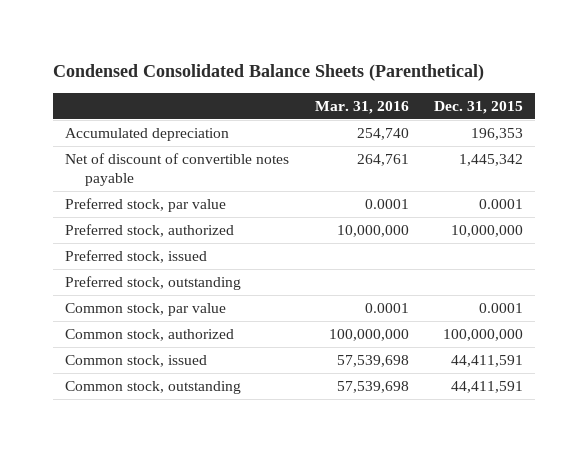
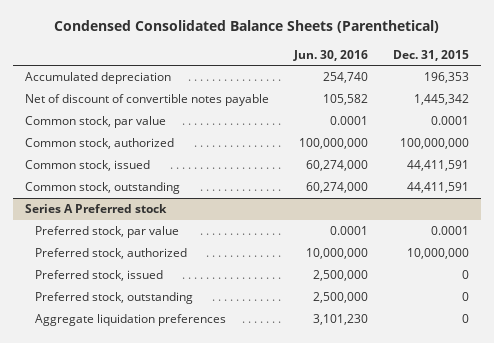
[314,100,409,114] Mar. 31, 2016 -> none
none -> [292,49,368,61] Jun. 30, 2016
[65,197,227,212] Preferred stock, par value -> none
[65,223,235,237] Preferred stock, authorized -> none
[65,249,208,263] Preferred stock, issued -> none
[65,275,242,290] Preferred stock, outstanding -> none
none -> [24,204,167,214] Series A Preferred stock
none -> [35,226,180,239] Preferred stock, par value
none -> [35,248,188,260] Preferred stock, authorized
none -> [35,270,164,282] Preferred stock, issued
none -> [35,292,194,305] Preferred stock, outstanding
none -> [35,314,227,327] Aggregate liquidation preferences

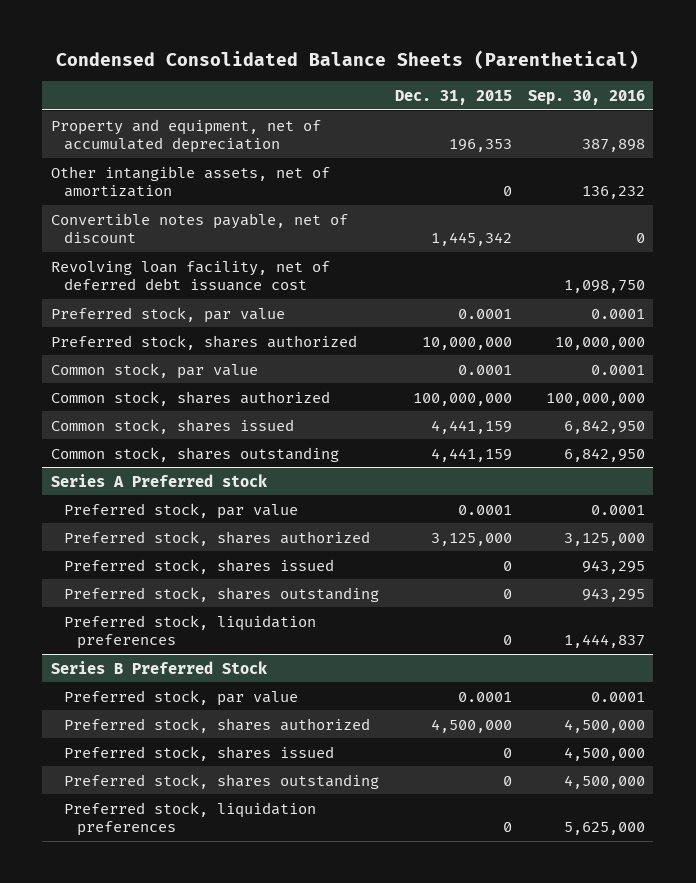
[292,49,368,61] Jun. 30, 2016 -> none
none -> [528,89,646,105] Sep. 30, 2016
[24,72,171,85] Accumulated depreciation -> [50,118,321,153] Property and equipment, net of accumulated depreciation
none -> [50,165,330,197] Other intangible assets, net of amortization
[24,94,269,107] Net of discount of convertible notes payable -> [50,212,348,243] Convertible notes payable, net of discount
none -> [50,260,330,291] Revolving loan facility, net of deferred debt issuance cost
none -> [50,306,285,323] Preferred stock, par value
none -> [50,334,357,350] Preferred stock, shares authorized
[24,138,174,150] Common stock, authorized -> [50,390,330,406] Common stock, shares authorized
[24,160,150,172] Common stock, issued -> [50,418,294,434] Common stock, shares issued
[406,160,469,172] 44,411,591 -> [431,419,513,434] 4,441,159
[24,182,180,195] Common stock, outstanding -> [50,446,339,462] Common stock, shares outstanding
[406,182,469,194] 44,411,591 -> [431,447,513,462] 4,441,159
[35,314,227,327] Aggregate liquidation preferences -> none
[35,248,188,260] Preferred stock, authorized -> [63,530,370,546] Preferred stock, shares authorized
[406,248,469,260] 10,000,000 -> [431,532,513,546] 3,125,000
[35,270,164,282] Preferred stock, issued -> [63,558,334,574] Preferred stock, shares issued
[35,292,194,305] Preferred stock, outstanding -> [63,586,379,602] Preferred stock, shares outstanding
none -> [63,614,316,649] Preferred stock, liquidation preferences
none -> [50,660,268,674] Series B Preferred Stock
none -> [63,689,298,706] Preferred stock, par value
none -> [63,717,370,733] Preferred stock, shares authorized
none -> [63,745,334,761] Preferred stock, shares issued
none -> [63,773,379,789] Preferred stock, shares outstanding
none -> [63,801,316,836] Preferred stock, liquidation preferences

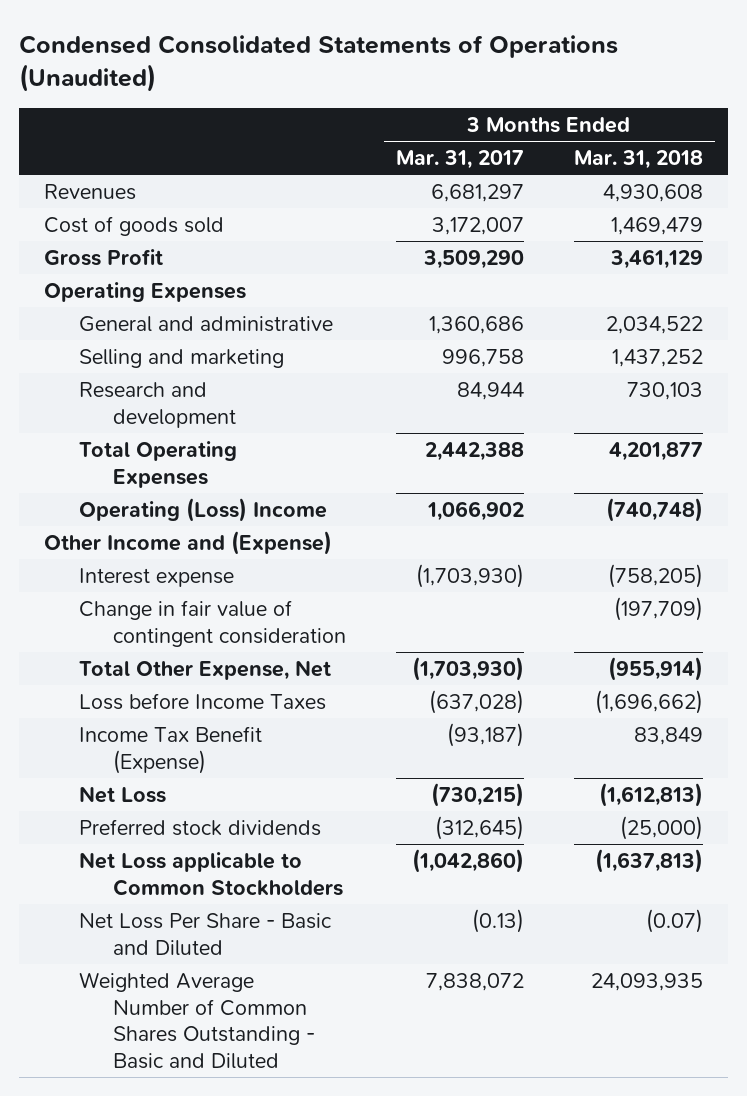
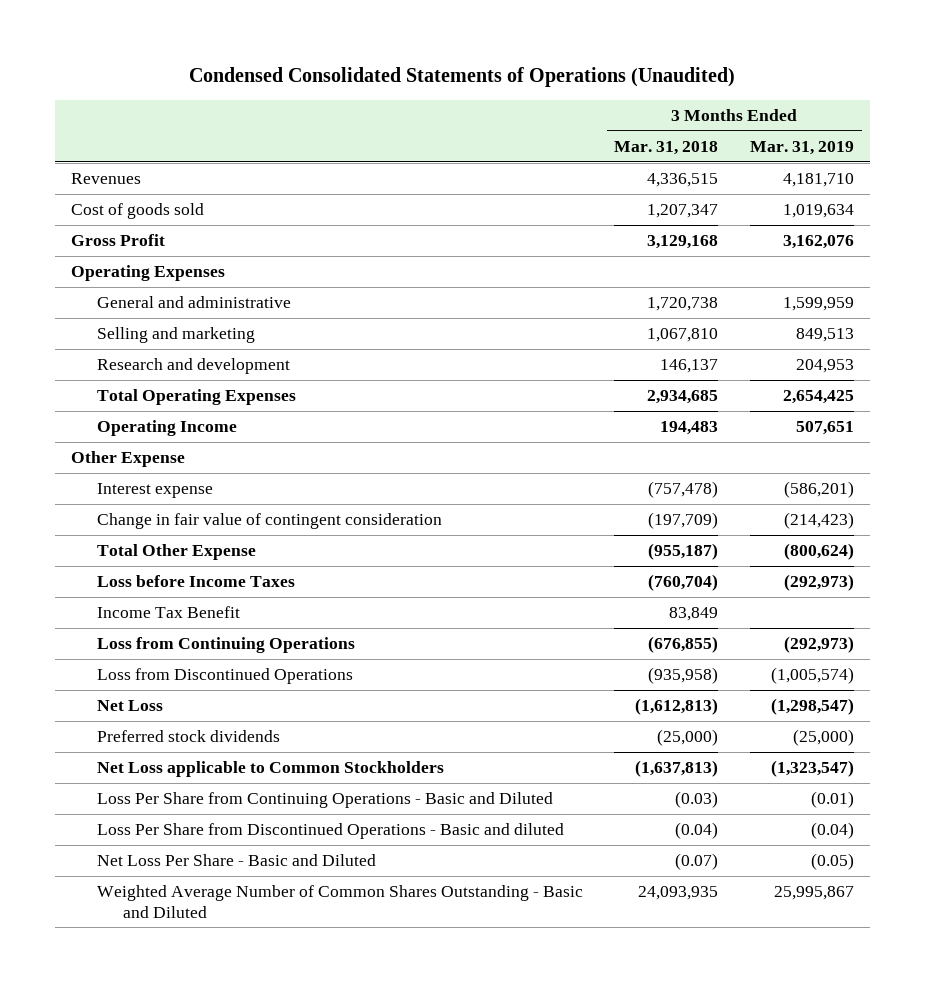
[396,150,525,170] Mar. 31, 2017 -> none
none -> [749,140,854,155] Mar. 31, 2019
[602,183,703,202] 4,930,608 -> [647,173,719,188] 4,336,515
[610,216,703,235] 1,469,479 -> [647,204,719,219] 1,207,347
[609,248,703,269] 3,461,129 -> [647,235,719,250] 3,129,168
[605,315,703,334] 2,034,522 -> [647,297,719,312] 1,720,738
[611,348,703,367] 1,437,252 -> [647,328,719,343] 1,067,810
[626,381,703,400] 730,103 -> [660,359,719,374] 146,137
[608,441,703,461] 4,201,877 -> [647,390,719,405] 2,934,685
[78,497,327,522] Operating (Loss) Income -> [96,420,237,437] Operating Income
[605,497,703,522] (740,748) -> [660,421,719,436] 194,483
[43,530,332,555] Other Income and (Expense) -> [70,451,185,468] Other Expense
[607,563,703,588] (758,205) -> [648,481,719,499] (757,478)
[78,659,331,680] Total Other Expense, Net -> [96,544,256,561] Total Other Expense
[607,656,703,681] (955,914) -> [648,543,719,561] (955,187)
[594,689,703,714] (1,696,662) -> [648,574,719,592] (760,704)
[78,725,262,774] Income Tax Benefit (Expense) -> [96,606,240,619] Income Tax Benefit
none -> [96,637,355,654] Loss from Continuing Operations
none -> [96,668,353,685] Loss from Discontinued Operations
none -> [96,792,553,809] Loss Per Share from Continuing Operations - Basic and Diluted
none -> [96,823,564,840] Loss Per Share from Discontinued Operations - Basic and diluted

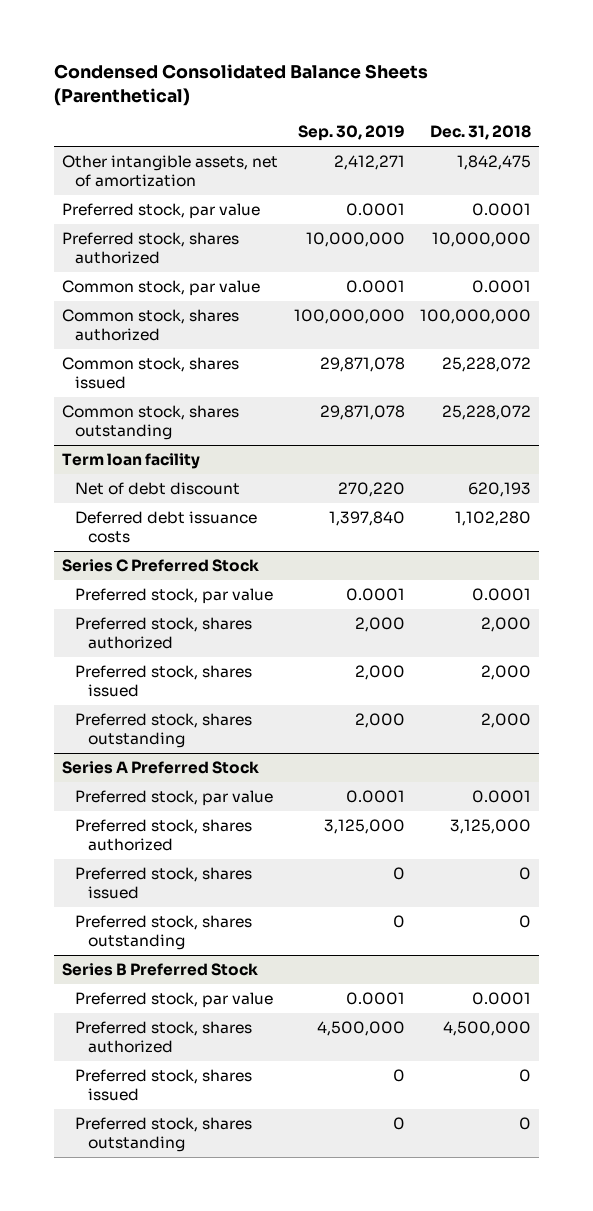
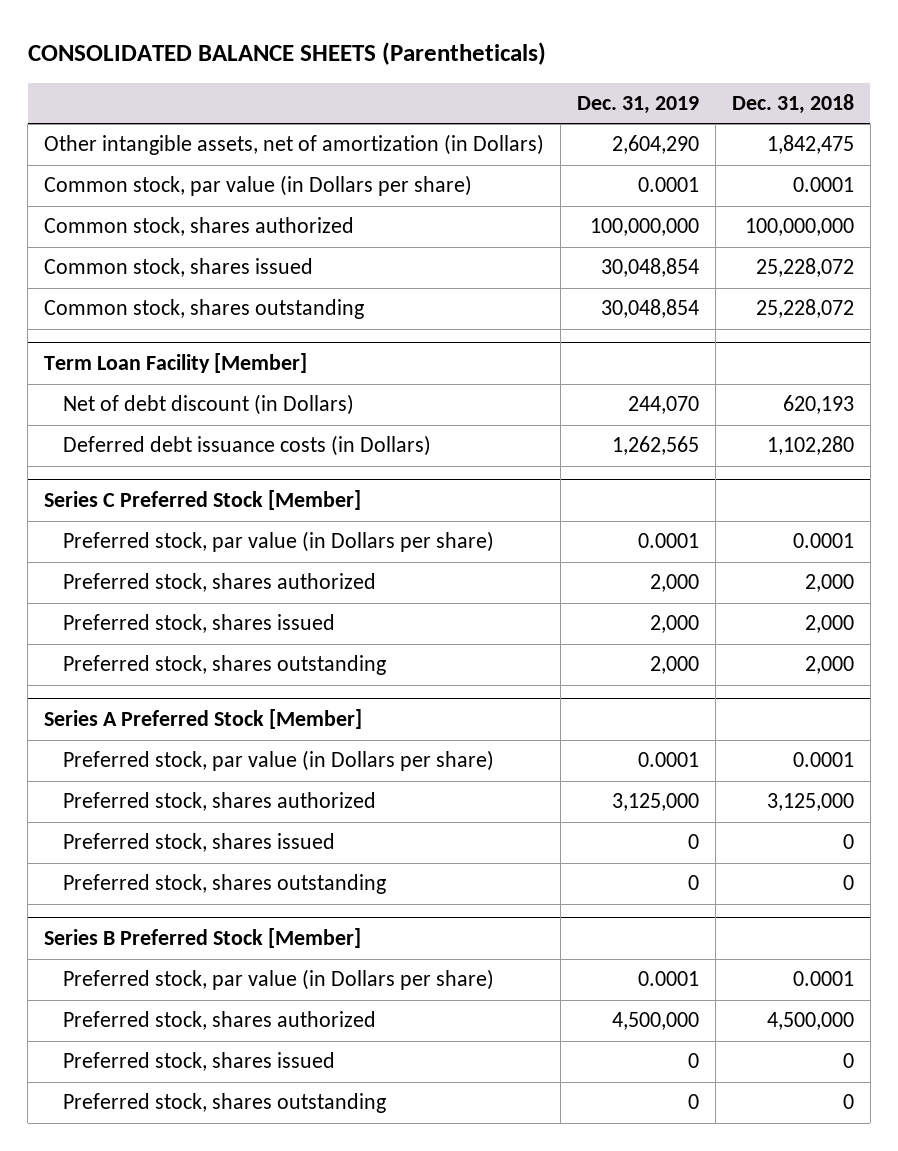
[53,63,428,106] Condensed Consolidated Balance Sheets (Parenthetical) -> [27,42,546,66] CONSOLIDATED BALANCE SHEETS (Parentheticals)
[297,125,405,142] Sep. 30, 2019 -> none
none -> [577,95,700,114] Dec. 31, 2019
[61,203,260,220] Preferred stock, par value -> none
[61,232,239,264] Preferred stock, shares authorized -> none
[61,155,278,187] Other intangible assets, net of amortization -> [44,134,545,156] Other intangible assets, net of amortization (in Dollars)
[61,280,260,297] Common stock, par value -> [44,175,473,197] Common stock, par value (in Dollars per share)
[61,453,200,470] Term loan facility -> [44,353,308,374] Term Loan Facility [Member]
[74,482,240,496] Net of debt discount -> [63,394,355,416] Net of debt discount (in Dollars)
[74,511,257,543] Deferred debt issuance costs -> [63,435,432,457] Deferred debt issuance costs (in Dollars)
[61,559,259,573] Series C Preferred Stock -> [44,490,362,511] Series C Preferred Stock [Member]
[74,588,273,605] Preferred stock, par value -> [63,531,495,553] Preferred stock, par value (in Dollars per share)
[61,761,259,775] Series A Preferred Stock -> [44,709,363,730] Series A Preferred Stock [Member]
[74,790,273,807] Preferred stock, par value -> [63,750,495,772] Preferred stock, par value (in Dollars per share)
[61,963,258,977] Series B Preferred Stock -> [44,928,362,949] Series B Preferred Stock [Member]
[74,992,273,1009] Preferred stock, par value -> [63,969,495,991] Preferred stock, par value (in Dollars per share)

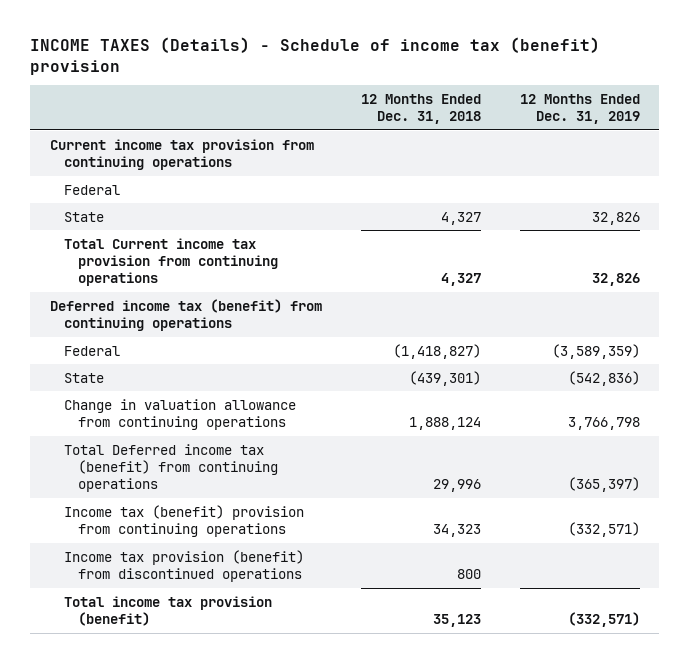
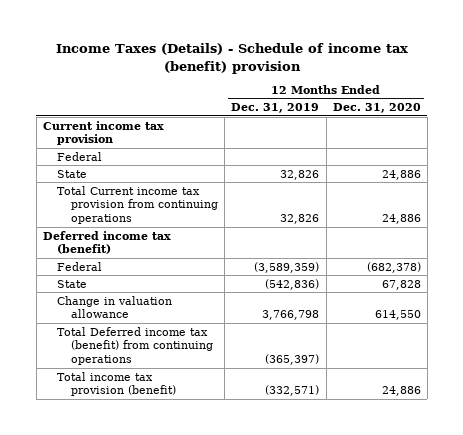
[30,36,601,75] INCOME TAXES (Details) - Schedule of income tax (benefit) provision -> [55,43,408,74] Income Taxes (Details) - Schedule of income tax (benefit) provision
[360,93,481,124] 12 Months Ended Dec. 31, 2018 -> none
none -> [332,103,421,114] Dec. 31, 2020
[49,138,314,170] Current income tax provision from continuing operations -> [42,120,164,146] Current income tax provision
[49,298,322,331] Deferred income tax (benefit) from continuing operations -> [42,230,171,255] Deferred income tax (benefit)
[63,398,296,430] Change in valuation allowance from continuing operations -> [56,295,172,319] Change in valuation allowance
[63,504,304,537] Income tax (benefit) provision from continuing operations -> none
[63,549,304,582] Income tax provision (benefit) from discontinued operations -> none

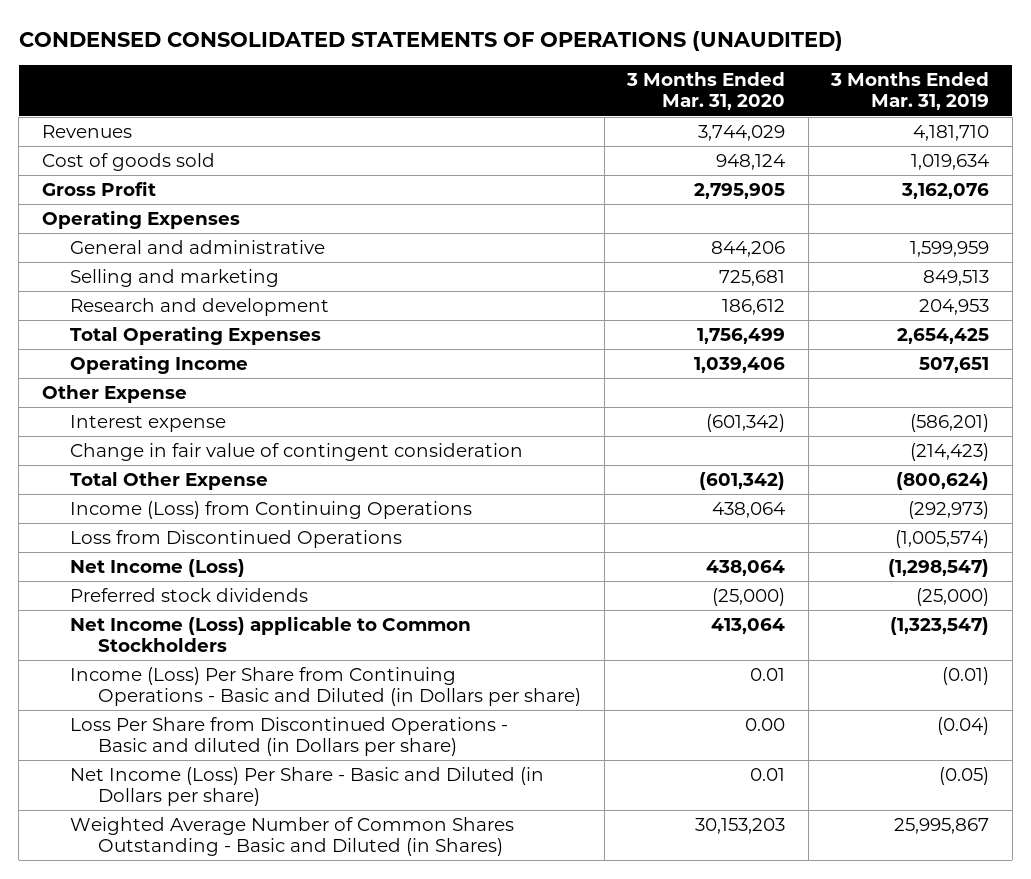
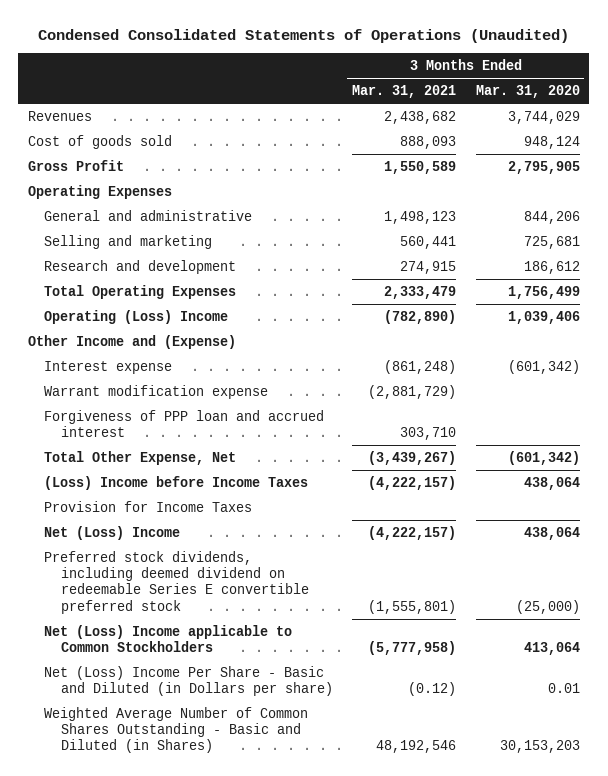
[18,31,843,52] CONDENSED CONSOLIDATED STATEMENTS OF OPERATIONS (UNAUDITED) -> [37,28,569,43] Condensed Consolidated Statements of Operations (Unaudited)
[830,72,990,111] 3 Months Ended Mar. 31, 2019 -> none
none -> [352,85,457,99] Mar. 31, 2021
[69,355,248,375] Operating Income -> [44,310,229,325] Operating (Loss) Income
[41,385,187,404] Other Expense -> [27,335,236,350] Other Income and (Expense)
[69,443,523,462] Change in fair value of contingent consideration -> none
[69,530,402,549] Loss from Discontinued Operations -> none
[69,667,582,707] Income (Loss) Per Share from Continuing Operations - Basic and Diluted (in Dollars per share) -> none
[69,717,508,757] Loss Per Share from Discontinued Operations - Basic and diluted (in Dollars per share) -> none
none -> [44,385,269,400] Warrant modification expense
none -> [44,410,325,438] Forgiveness of PPP loan and accrued interest
[69,472,268,491] Total Other Expense -> [44,451,237,466] Total Other Expense, Net
[69,501,472,520] Income (Loss) from Continuing Operations -> [44,476,309,491] (Loss) Income before Income Taxes
none -> [44,501,253,513] Provision for Income Taxes
[69,559,245,578] Net Income (Loss) -> [44,526,181,541] Net (Loss) Income
[69,588,308,603] Preferred stock dividends -> [44,551,309,614] Preferred stock dividends, including deemed dividend on redeemable Series E convertible preferred stock
[69,616,471,653] Net Income (Loss) applicable to Common Stockholders -> [44,625,293,653] Net (Loss) Income applicable to Common Stockholders
[69,767,544,807] Net Income (Loss) Per Share - Basic and Diluted (in Dollars per share) -> [44,666,333,697] Net (Loss) Income Per Share - Basic and Diluted (in Dollars per share)

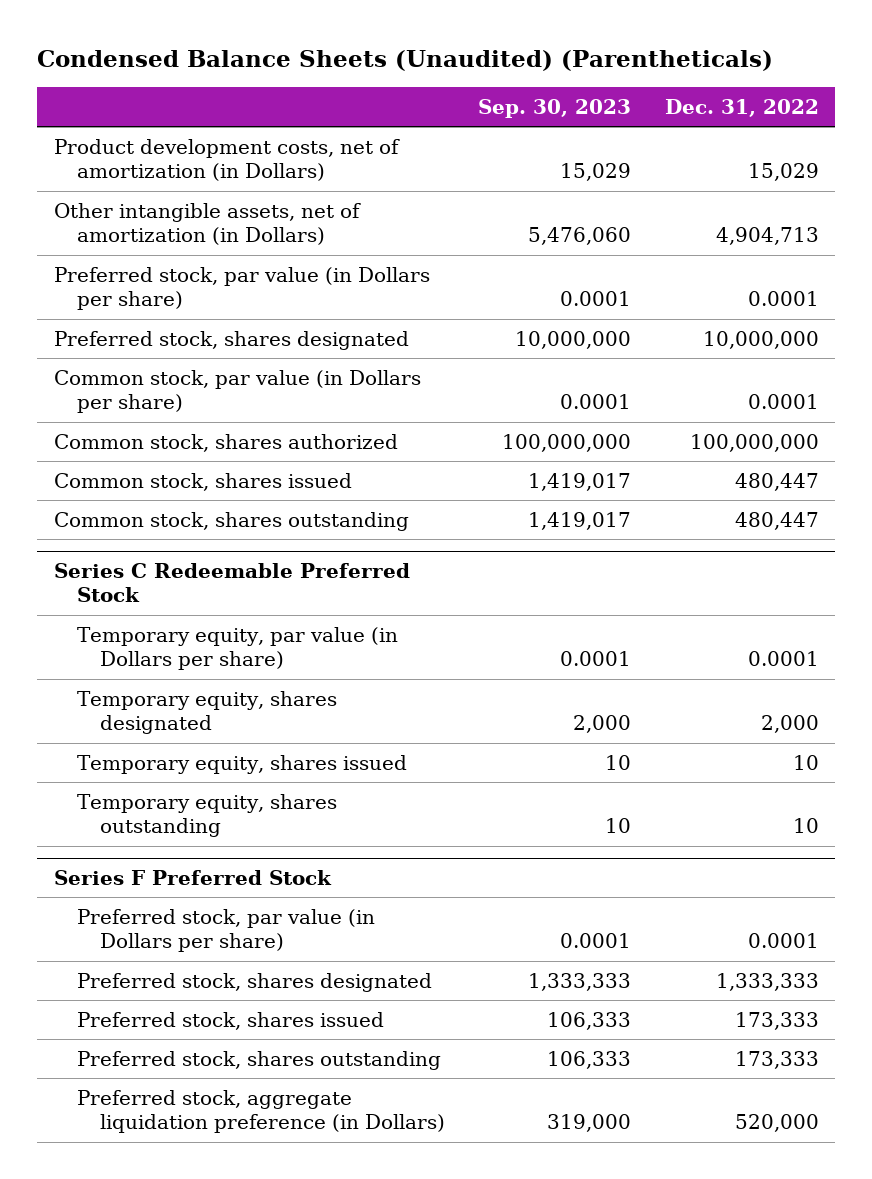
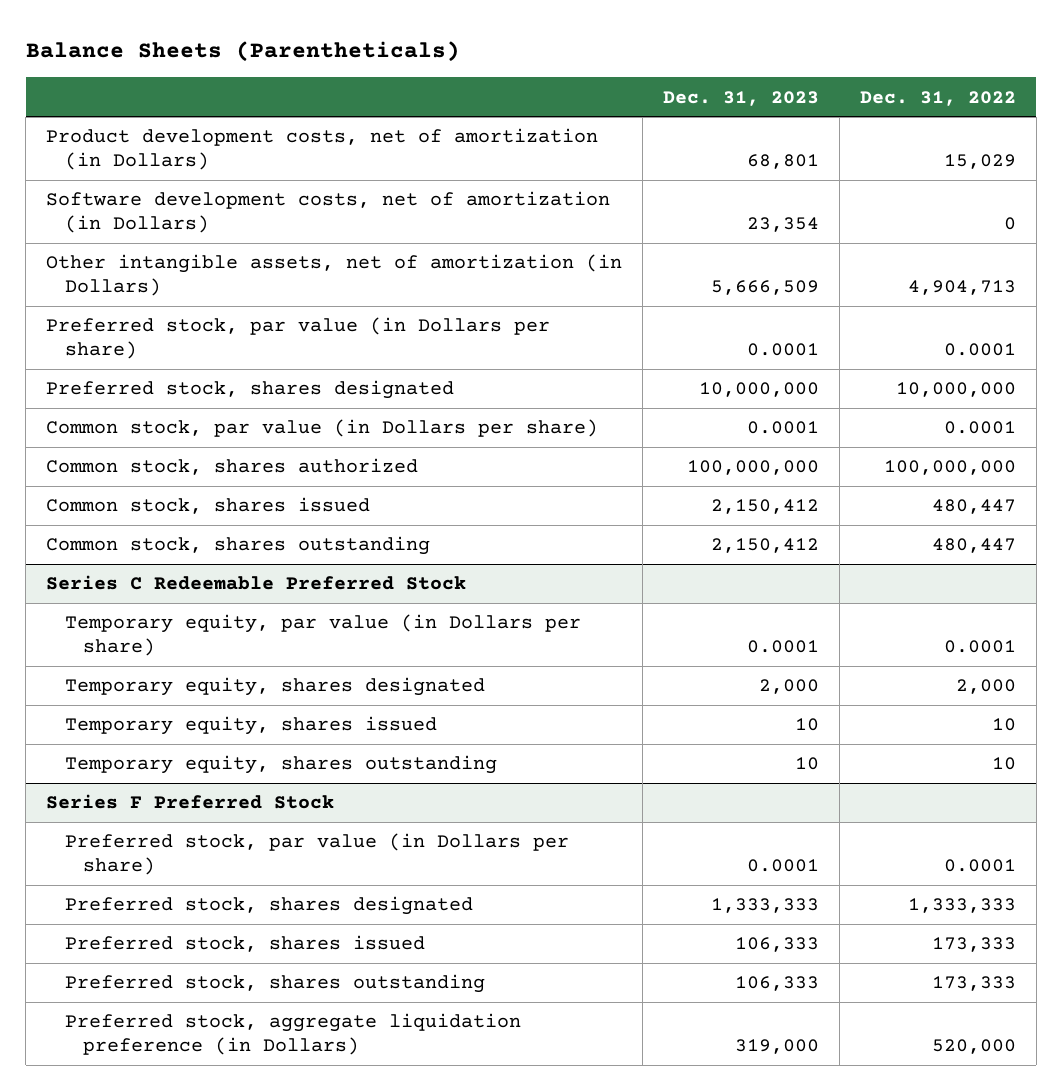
[37,50,774,72] Condensed Balance Sheets (Unaudited) (Parentheticals) -> [25,41,460,63] Balance Sheets (Parentheticals)
[478,98,632,118] Sep. 30, 2023 -> none
none -> [663,90,820,106] Dec. 31, 2023
none -> [46,191,611,234] Software development costs, net of amortization (in Dollars)

